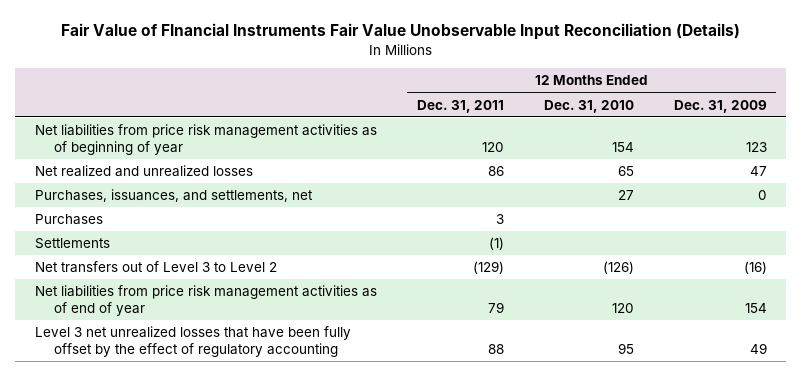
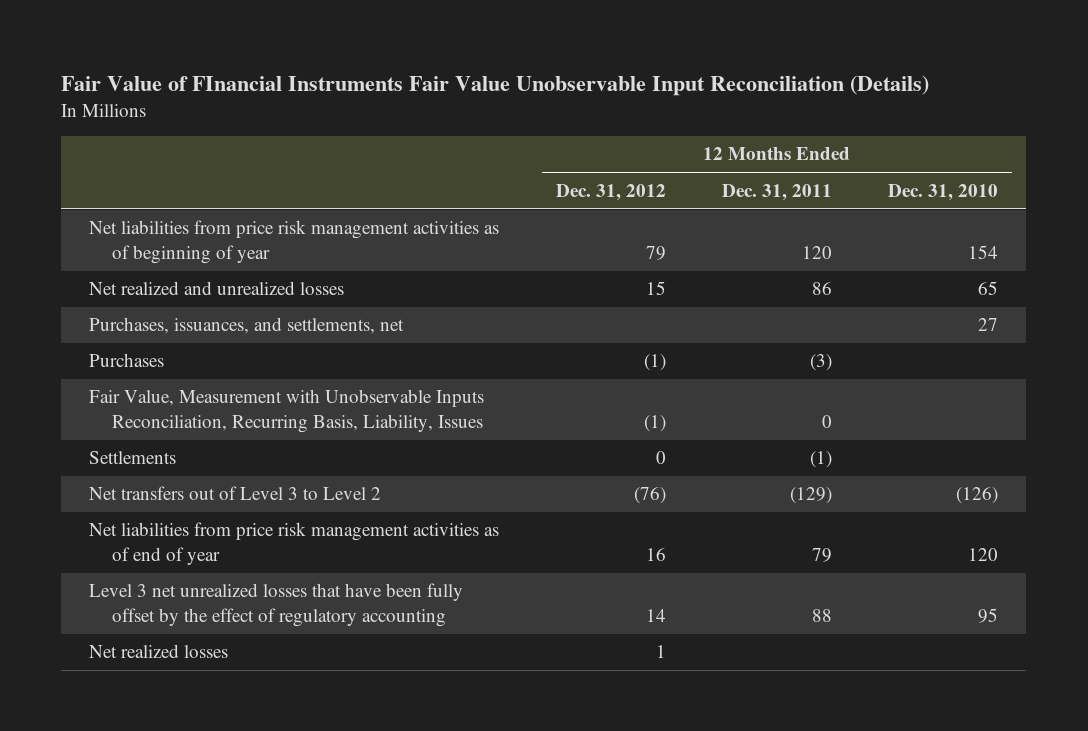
[673,99,767,113] Dec. 31, 2009 -> none
none -> [555,183,666,201] Dec. 31, 2012
[496,214,505,225] 3 -> [809,354,832,372] (3)
none -> [89,389,485,434] Fair Value, Measurement with Unobservable Inputs Reconciliation, Recurring Basis, Liability, Issues
none -> [89,644,229,659] Net realized losses

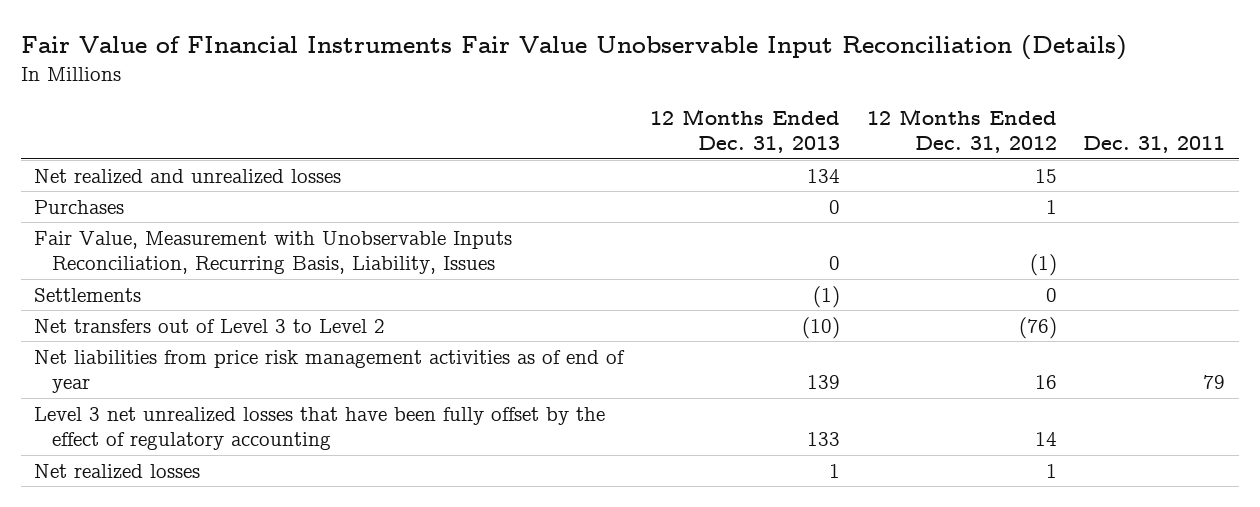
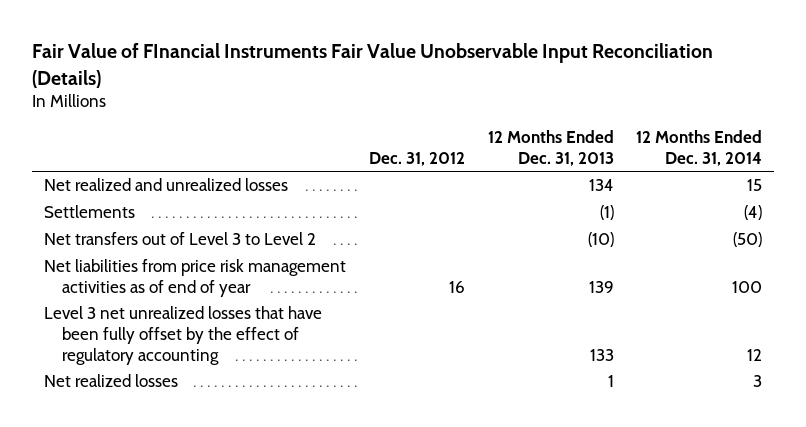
[866,108,1057,154] 12 Months Ended Dec. 31, 2012 -> none
[1083,136,1226,154] Dec. 31, 2011 -> none
none -> [368,151,465,166] Dec. 31, 2012
none -> [636,130,763,166] 12 Months Ended Dec. 31, 2014
[34,199,125,214] Purchases -> none
[34,230,513,275] Fair Value, Measurement with Unobservable Inputs Reconciliation, Recurring Basis, Liability, Issues -> none

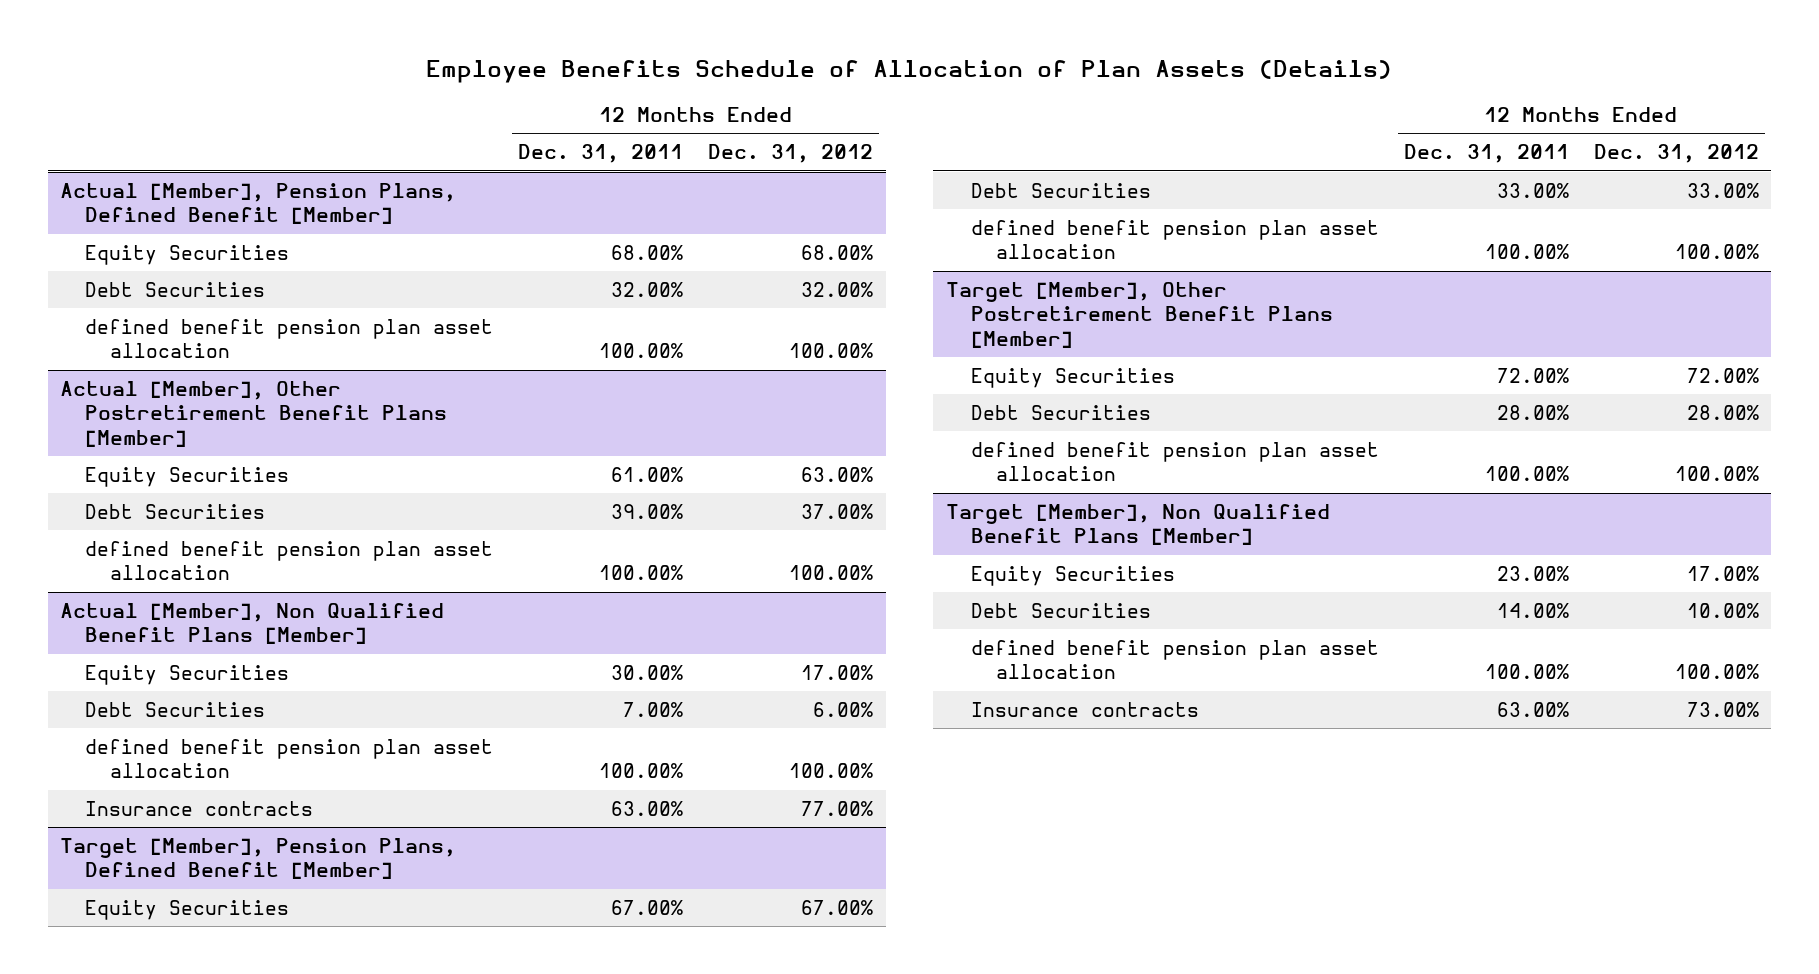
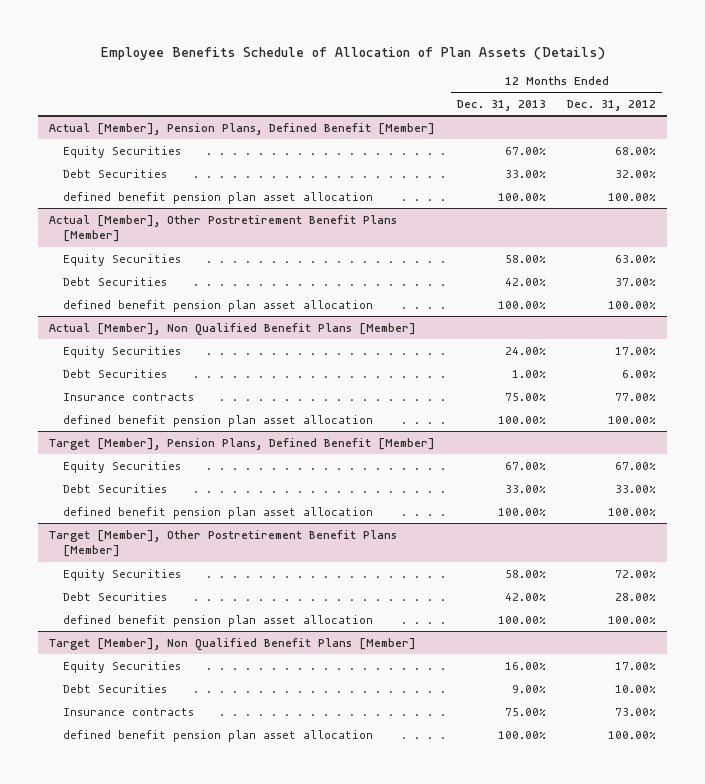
[518,144,684,164] Dec. 31, 2011 -> none
none -> [456,99,546,111] Dec. 31, 2013
[85,738,494,779] defined benefit pension plan asset allocation -> [63,414,374,427] defined benefit pension plan asset allocation
[970,639,1379,680] defined benefit pension plan asset allocation -> [63,729,374,742] defined benefit pension plan asset allocation

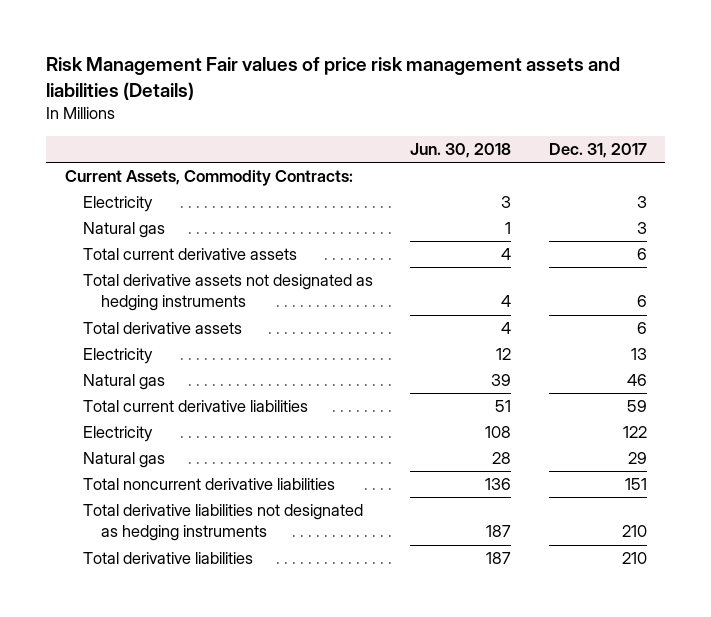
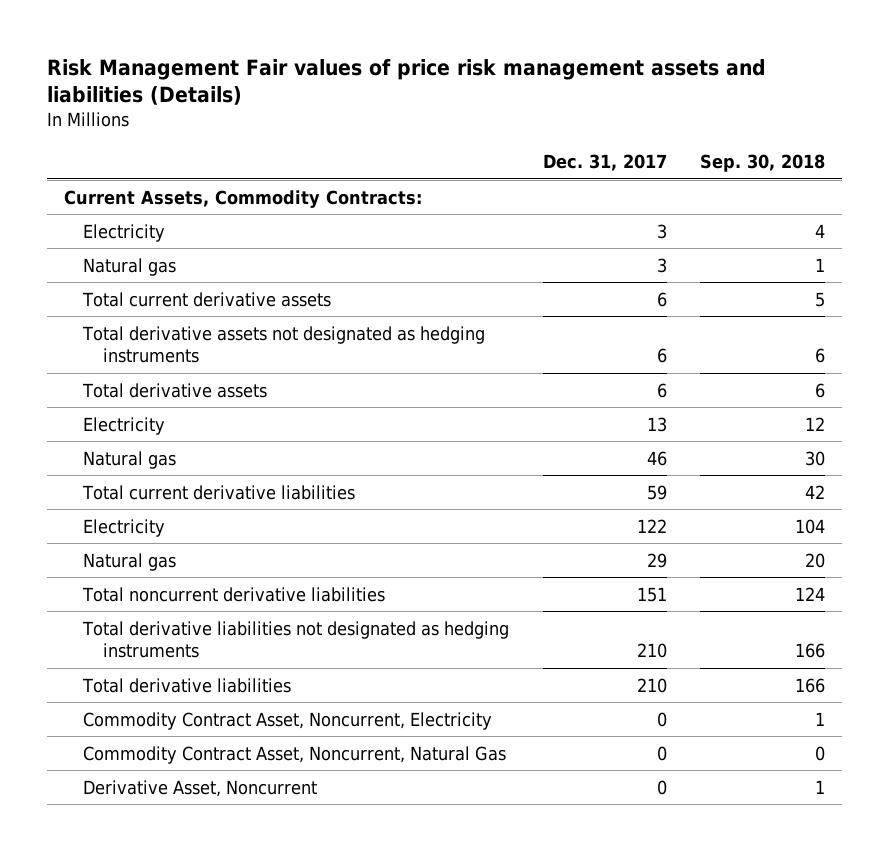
[410,142,512,158] Jun. 30, 2018 -> none
none -> [700,153,826,172] Sep. 30, 2018
none -> [83,711,493,730] Commodity Contract Asset, Noncurrent, Electricity
none -> [83,745,507,764] Commodity Contract Asset, Noncurrent, Natural Gas
none -> [83,779,318,797] Derivative Asset, Noncurrent

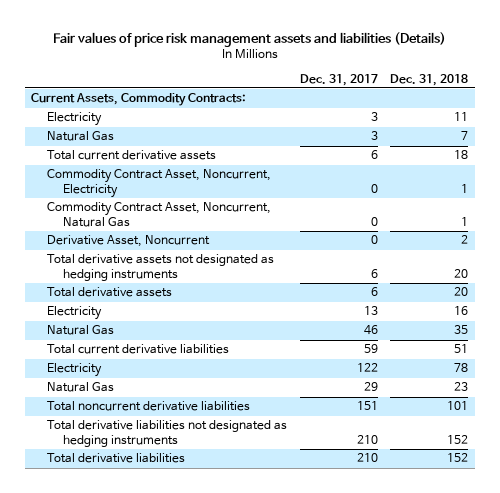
[46,58,766,106] Risk Management Fair values of price risk management assets and liabilities (Details) -> [52,31,446,47] Fair values of price risk management assets and liabilities (Details)
[700,153,826,172] Sep. 30, 2018 -> none
none -> [390,73,469,86] Dec. 31, 2018
[83,257,177,276] Natural gas -> [47,131,115,142] Natural Gas
[83,711,493,730] Commodity Contract Asset, Noncurrent, Electricity -> [47,169,272,198] Commodity Contract Asset, Noncurrent, Electricity
[83,745,507,764] Commodity Contract Asset, Noncurrent, Natural Gas -> [47,202,272,227] Commodity Contract Asset, Noncurrent, Natural Gas
[83,779,318,797] Derivative Asset, Noncurrent -> [47,235,211,248] Derivative Asset, Noncurrent
[83,450,177,469] Natural gas -> [47,325,115,336] Natural Gas
[83,552,177,571] Natural gas -> [47,382,115,393] Natural Gas

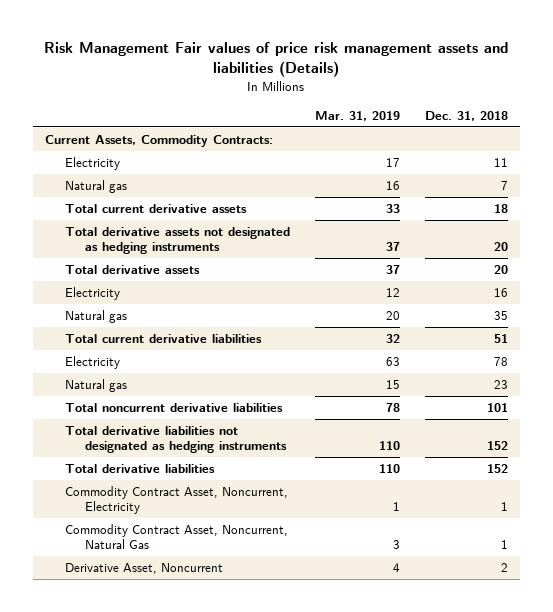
[52,31,446,47] Fair values of price risk management assets and liabilities (Details) -> [44,42,509,78] Risk Management Fair values of price risk management assets and liabilities (Details)
[299,73,378,86] Dec. 31, 2017 -> none
none -> [314,111,400,122] Mar. 31, 2019
[47,131,115,142] Natural Gas -> [64,180,127,194] Natural gas
[47,325,115,336] Natural Gas -> [64,310,127,324] Natural gas
[47,382,115,393] Natural Gas -> [64,379,127,393] Natural gas
[47,169,272,198] Commodity Contract Asset, Noncurrent, Electricity -> [64,486,288,515] Commodity Contract Asset, Noncurrent, Electricity
[47,202,272,227] Commodity Contract Asset, Noncurrent, Natural Gas -> [64,524,288,550] Commodity Contract Asset, Noncurrent, Natural Gas
[47,235,211,248] Derivative Asset, Noncurrent -> [64,563,223,575] Derivative Asset, Noncurrent

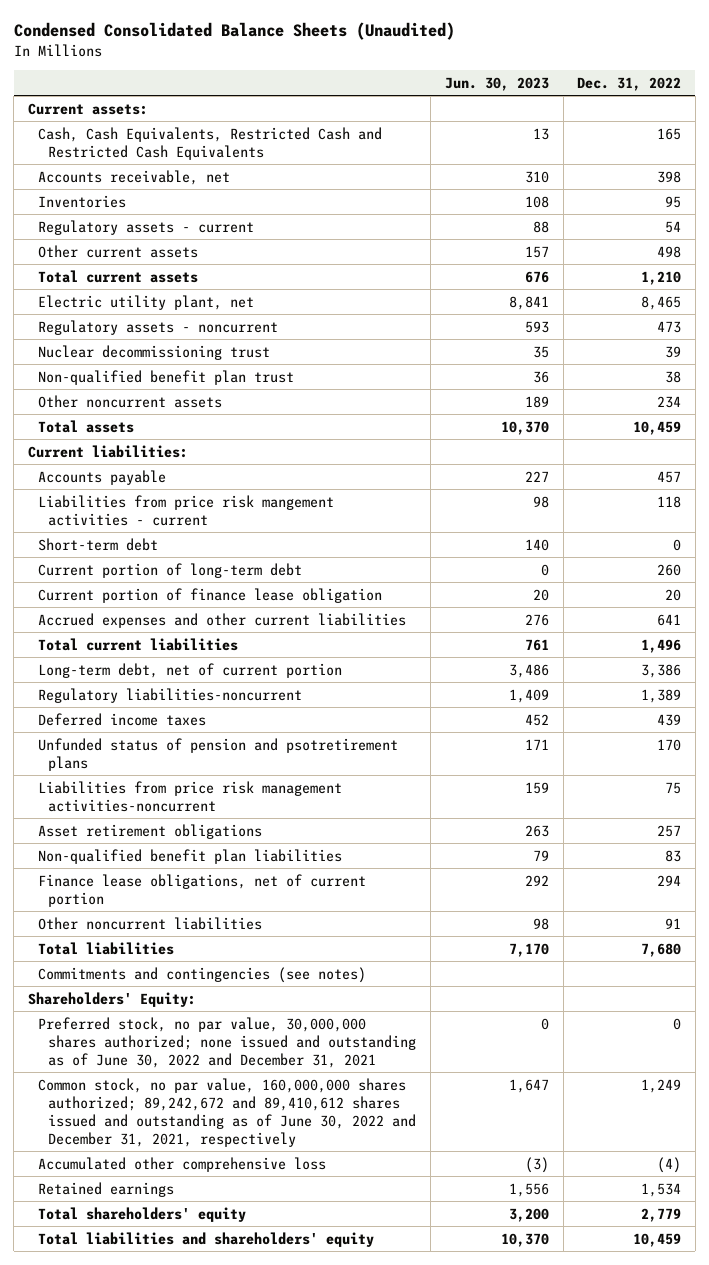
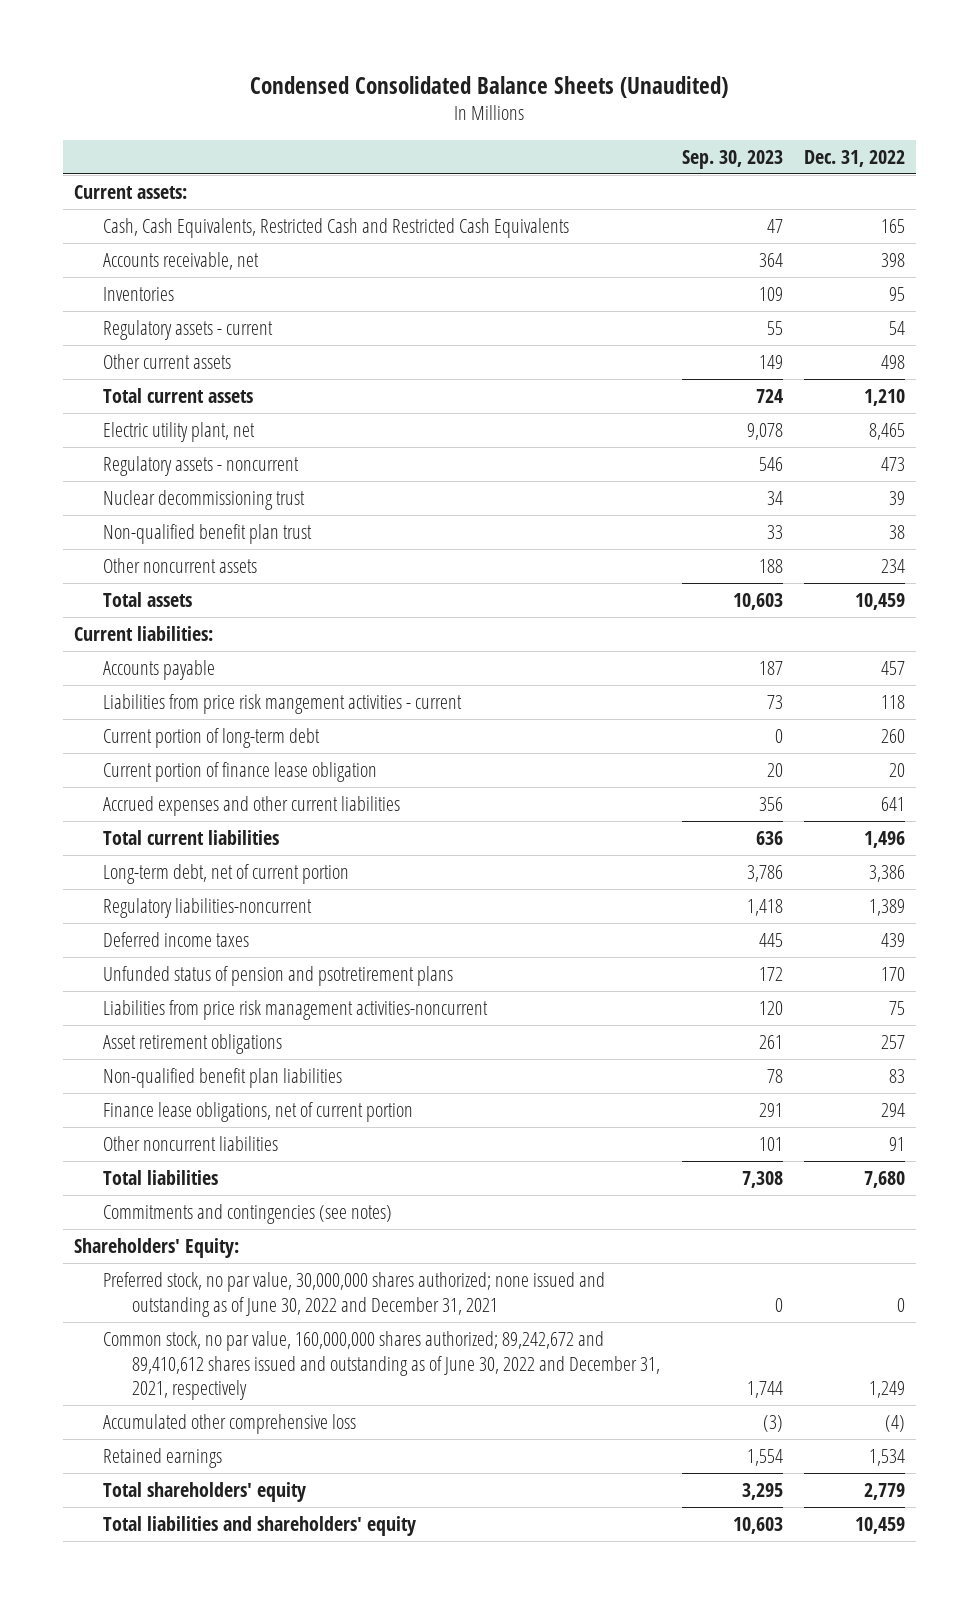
[444,76,549,91] Jun. 30, 2023 -> none
none -> [681,149,783,169] Sep. 30, 2023
[38,537,159,551] Short-term debt -> none

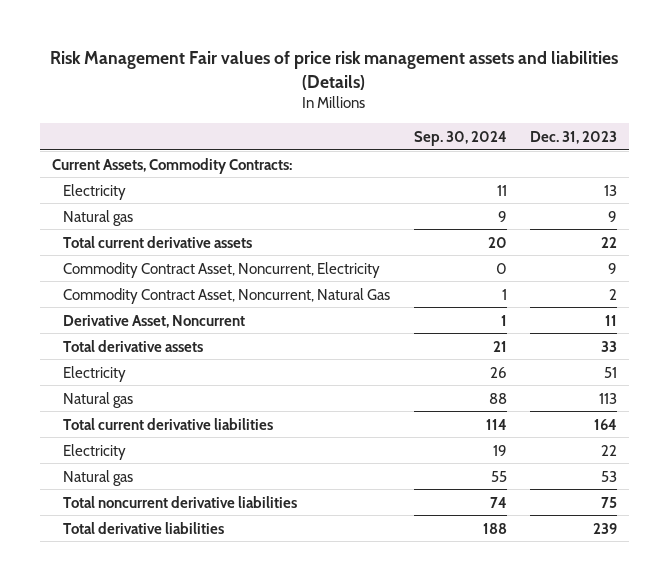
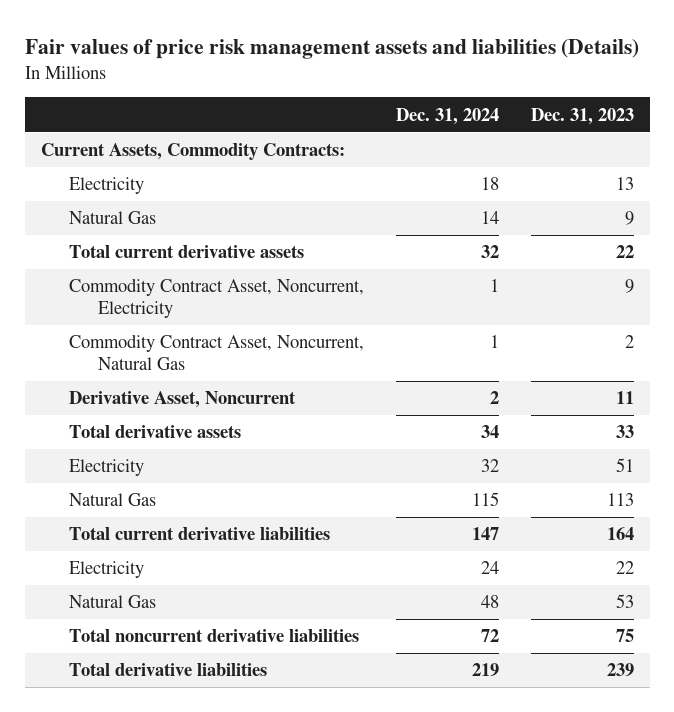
[50,50,619,90] Risk Management Fair values of price risk management assets and liabilities (Details) -> [24,38,639,59] Fair values of price risk management assets and liabilities (Details)
[413,130,507,146] Sep. 30, 2024 -> none
none -> [395,107,499,125] Dec. 31, 2024
[63,209,134,226] Natural gas -> [69,211,157,225] Natural Gas
[63,391,134,408] Natural gas -> [69,493,157,507] Natural Gas
[63,469,134,486] Natural gas -> [69,595,157,609] Natural Gas

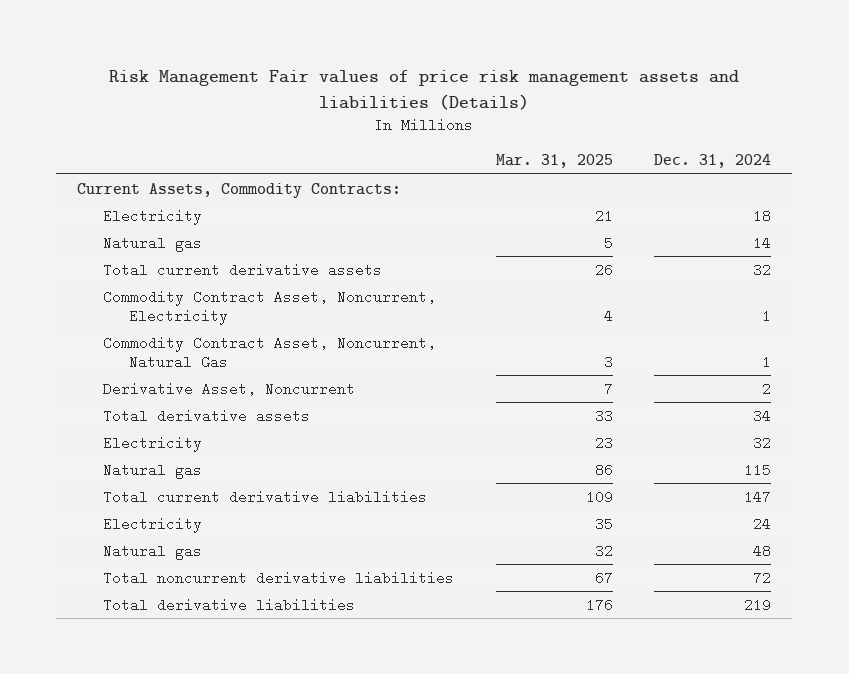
[24,38,639,59] Fair values of price risk management assets and liabilities (Details) -> [109,70,740,110] Risk Management Fair values of price risk management assets and liabilities (Details)
[530,107,634,125] Dec. 31, 2023 -> none
none -> [495,154,613,169] Mar. 31, 2025
[69,211,157,225] Natural Gas -> [102,235,202,252] Natural gas
[69,493,157,507] Natural Gas -> [102,462,202,479] Natural gas
[69,595,157,609] Natural Gas -> [102,543,202,560] Natural gas

